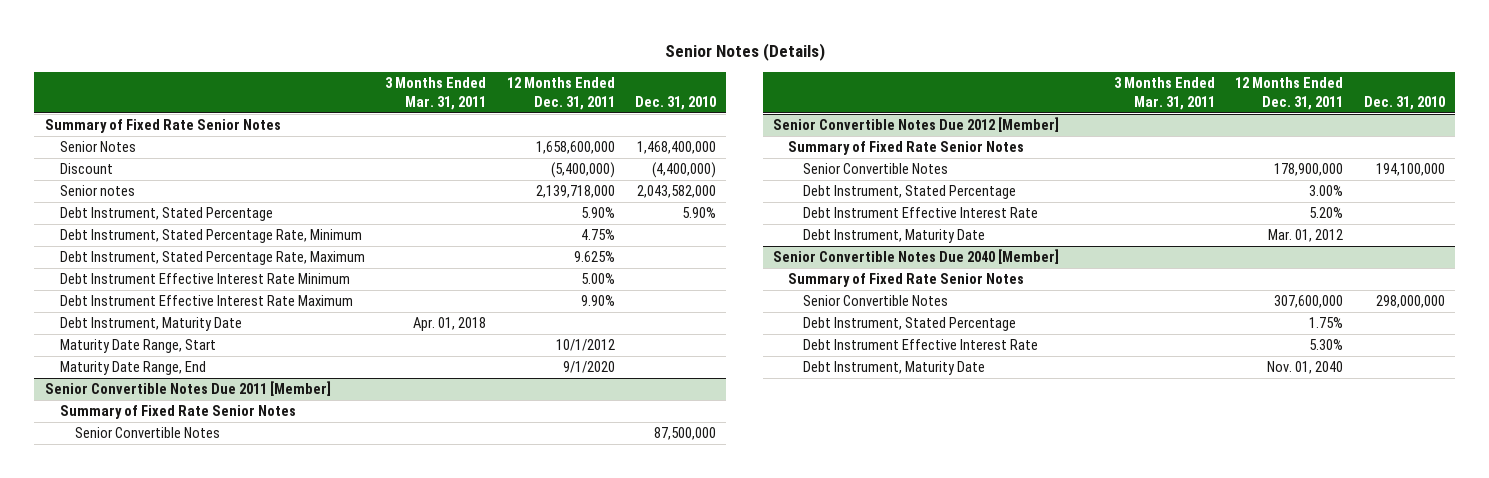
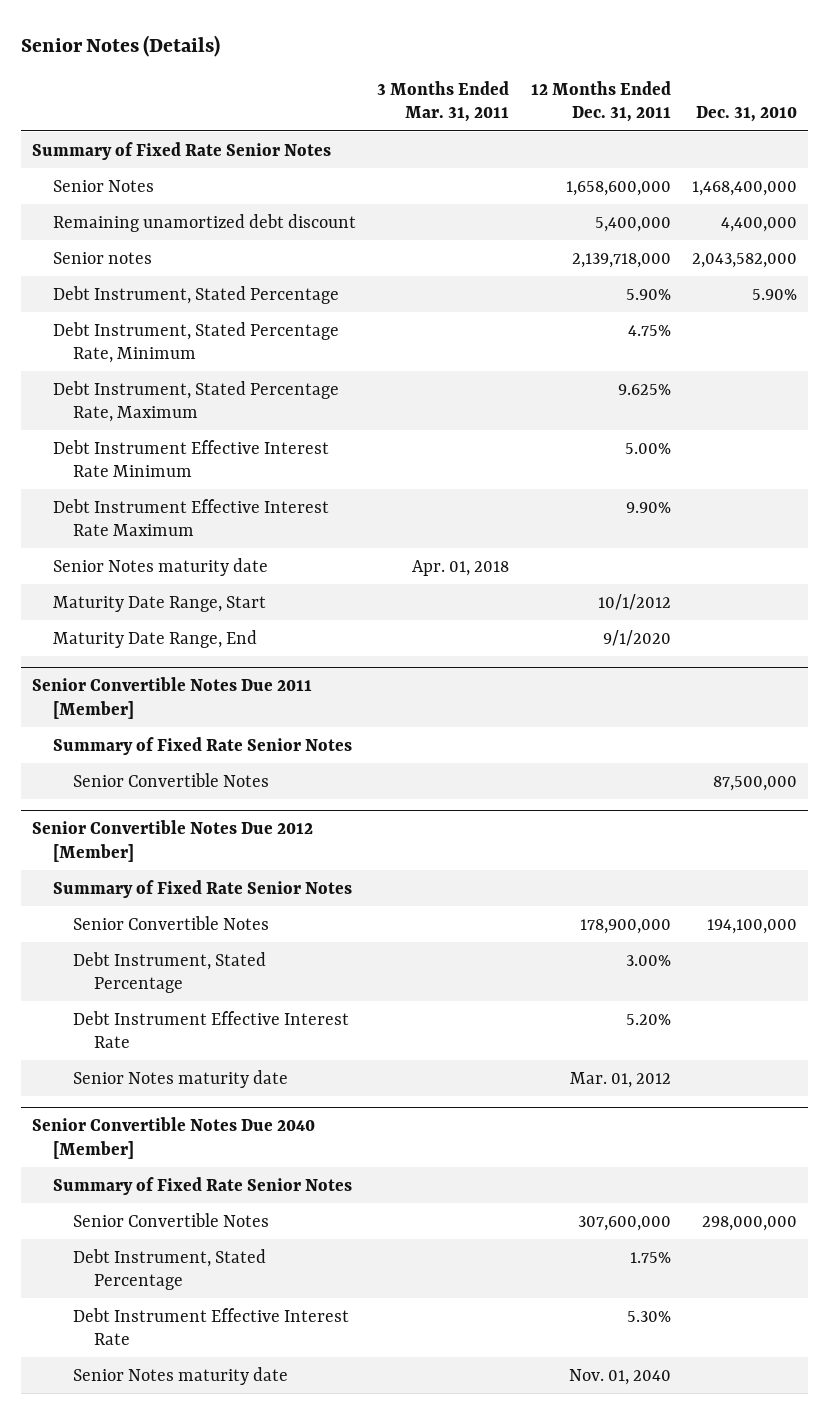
[59,163,113,175] Discount -> [52,213,356,232] Remaining unamortized debt discount
[550,162,615,179] (5,400,000) -> [594,216,671,232] 5,400,000
[652,162,717,179] (4,400,000) -> [721,216,798,232] 4,400,000
[59,317,242,332] Debt Instrument, Maturity Date -> [52,557,268,576] Senior Notes maturity date
[803,229,986,244] Debt Instrument, Maturity Date -> [73,1069,289,1088] Senior Notes maturity date
[803,361,986,376] Debt Instrument, Maturity Date -> [73,1366,289,1385] Senior Notes maturity date

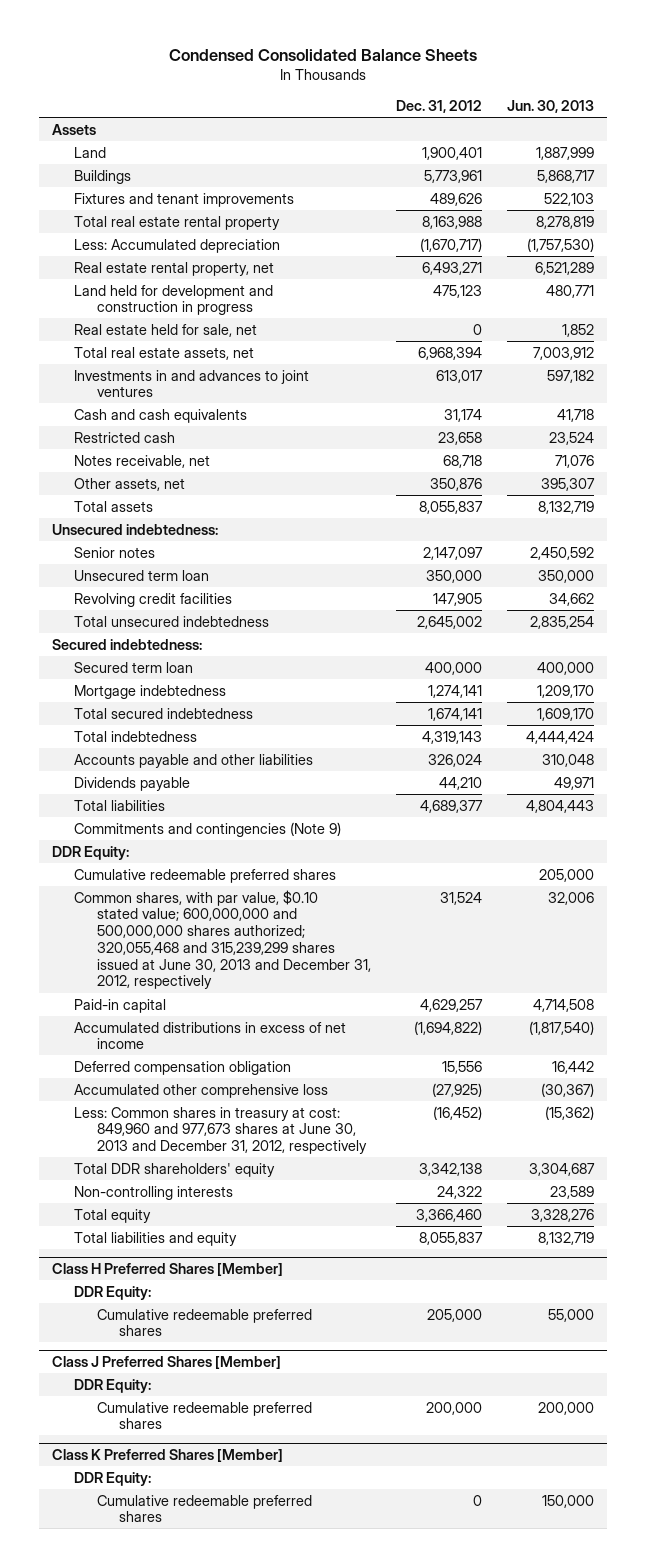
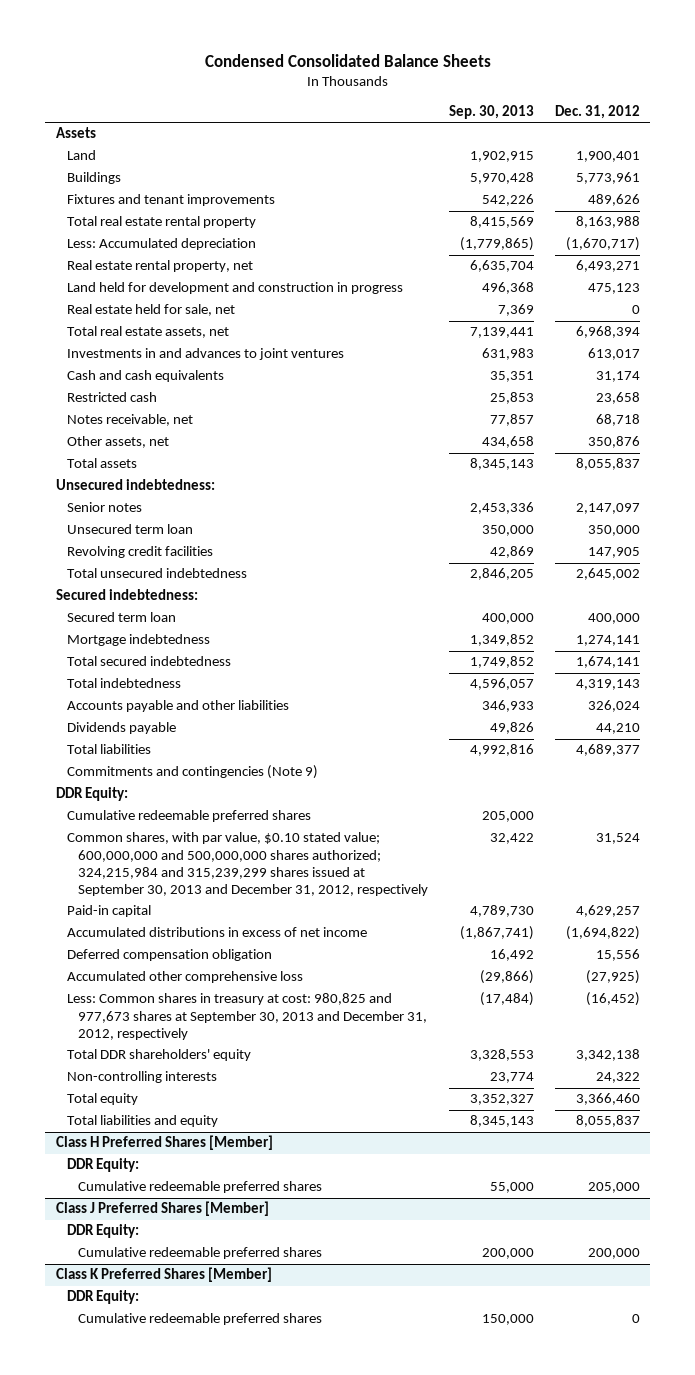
[507,100,595,114] Jun. 30, 2013 -> none
none -> [448,105,534,120] Sep. 30, 2013
[74,889,371,990] Common shares, with par value, $0.10 stated value; 600,000,000 and 500,000,000 shares authorized; 320,055,468 and 315,239,299 shares issued at June 30, 2013 and December 31, 2012, respectively -> [66,832,428,896] Common shares, with par value, $0.10 stated value; 600,000,000 and 500,000,000 shares authorized; 324,215,984 and 315,239,299 shares issued at September 30, 2013 and December 31, 2012, respectively
[74,1106,367,1155] Less: Common shares in treasury at cost: 849,960 and 977,673 shares at June 30, 2013 and December 31, 2012, respectively -> [66,993,427,1040] Less: Common shares in treasury at cost: 980,825 and 977,673 shares at September 30, 2013 and December 31, 2012, respectively

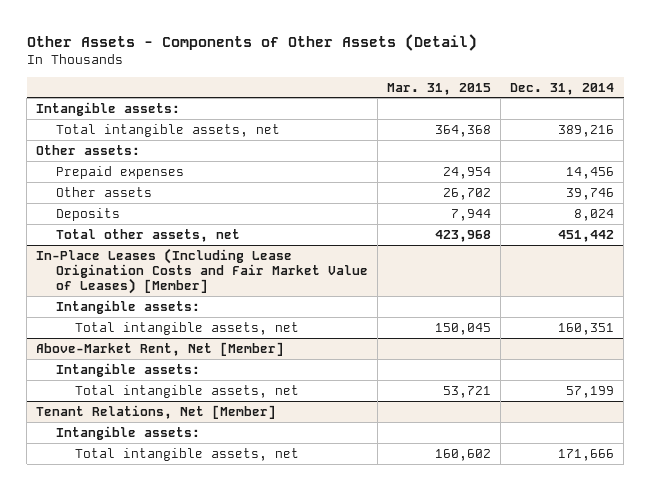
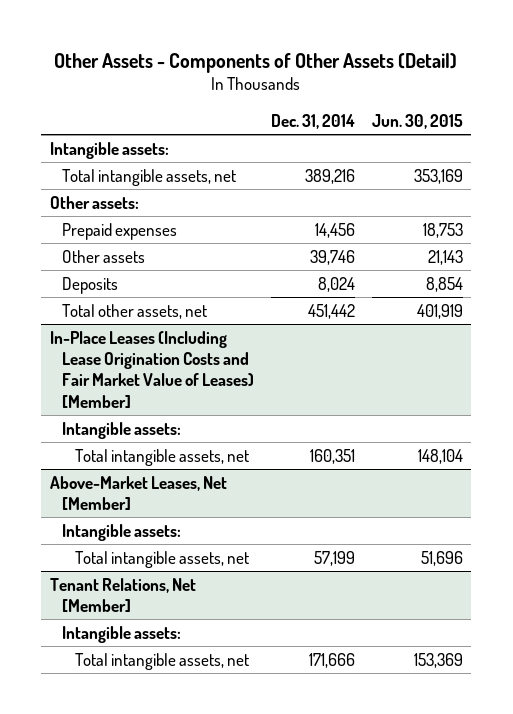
[386,82,491,95] Mar. 31, 2015 -> none
none -> [372,113,464,129] Jun. 30, 2015
[36,341,285,356] Above-Market Rent, Net [Member] -> [49,475,227,511] Above-Market Leases, Net [Member]

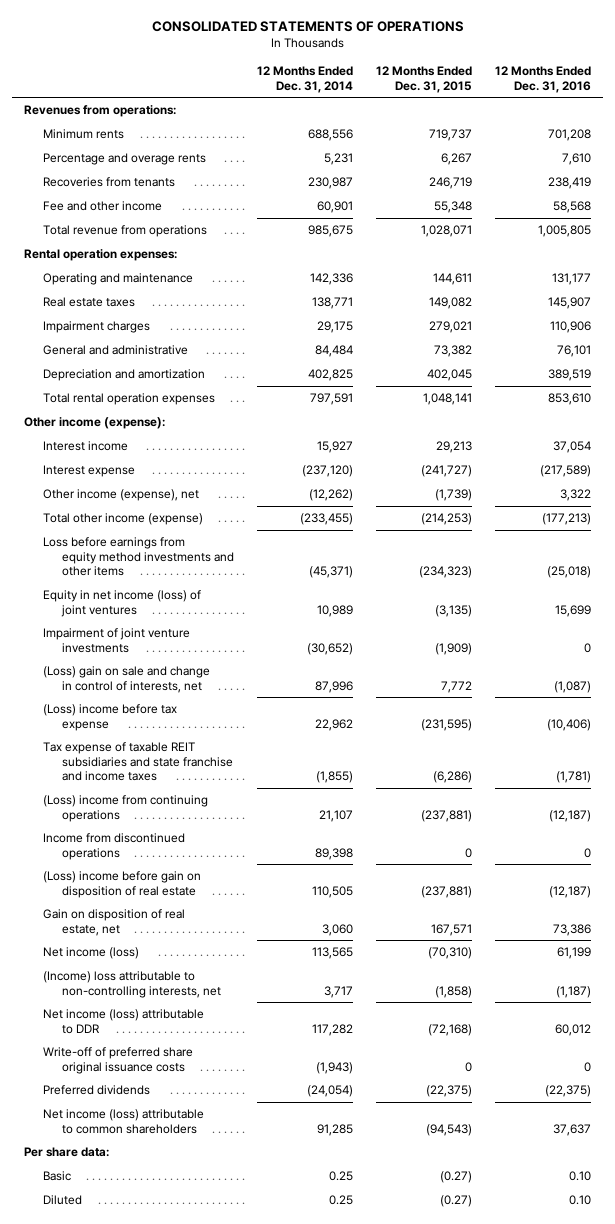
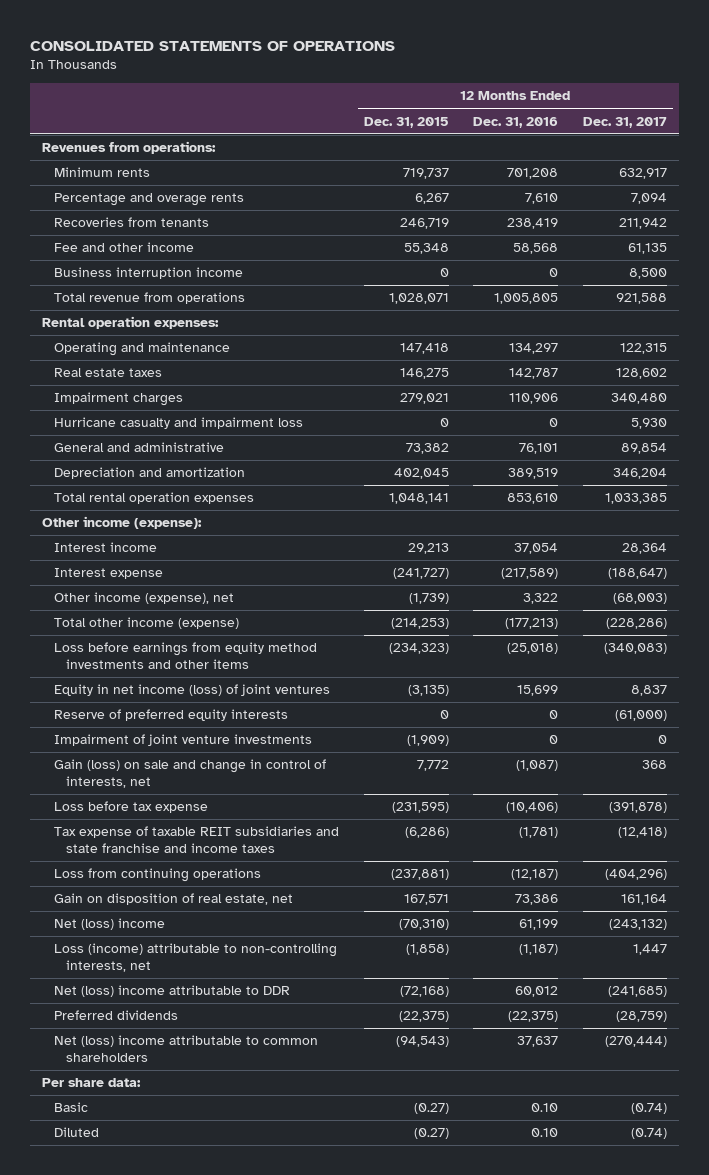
[256,66,353,93] 12 Months Ended Dec. 31, 2014 -> none
none -> [582,116,667,128] Dec. 31, 2017
none -> [54,267,244,280] Business interruption income
[433,273,473,286] 144,611 -> [399,343,449,355] 147,418
[552,273,592,286] 131,177 -> [509,343,559,355] 134,297
[429,297,473,310] 149,082 -> [399,368,449,380] 146,275
[548,297,592,310] 145,907 -> [509,368,559,380] 142,787
none -> [54,417,304,430] Hurricane casualty and impairment loss
none -> [54,709,289,722] Reserve of preferred equity interests
[42,666,210,693] (Loss) gain on sale and change in control of interests, net -> [54,759,327,788] Gain (loss) on sale and change in control of interests, net
[42,704,177,731] (Loss) income before tax expense -> [54,801,209,814] Loss before tax expense
[42,833,185,860] Income from discontinued operations -> none
[42,871,201,898] (Loss) income before gain on disposition of real estate -> none
[42,795,208,822] (Loss) income from continuing operations -> [54,868,262,883] Loss from continuing operations
[42,1047,193,1074] Write-off of preferred share original issuance costs -> none
[42,947,139,960] Net income (loss) -> [54,918,166,931] Net (loss) income
[42,971,221,998] (Income) loss attributable to non-controlling interests, net -> [54,943,338,972] Loss (income) attributable to non-controlling interests, net
[42,1009,204,1034] Net income (loss) attributable to DDR -> [54,985,291,998] Net (loss) income attributable to DDR
[42,1109,204,1134] Net income (loss) attributable to common shareholders -> [54,1035,319,1062] Net (loss) income attributable to common shareholders

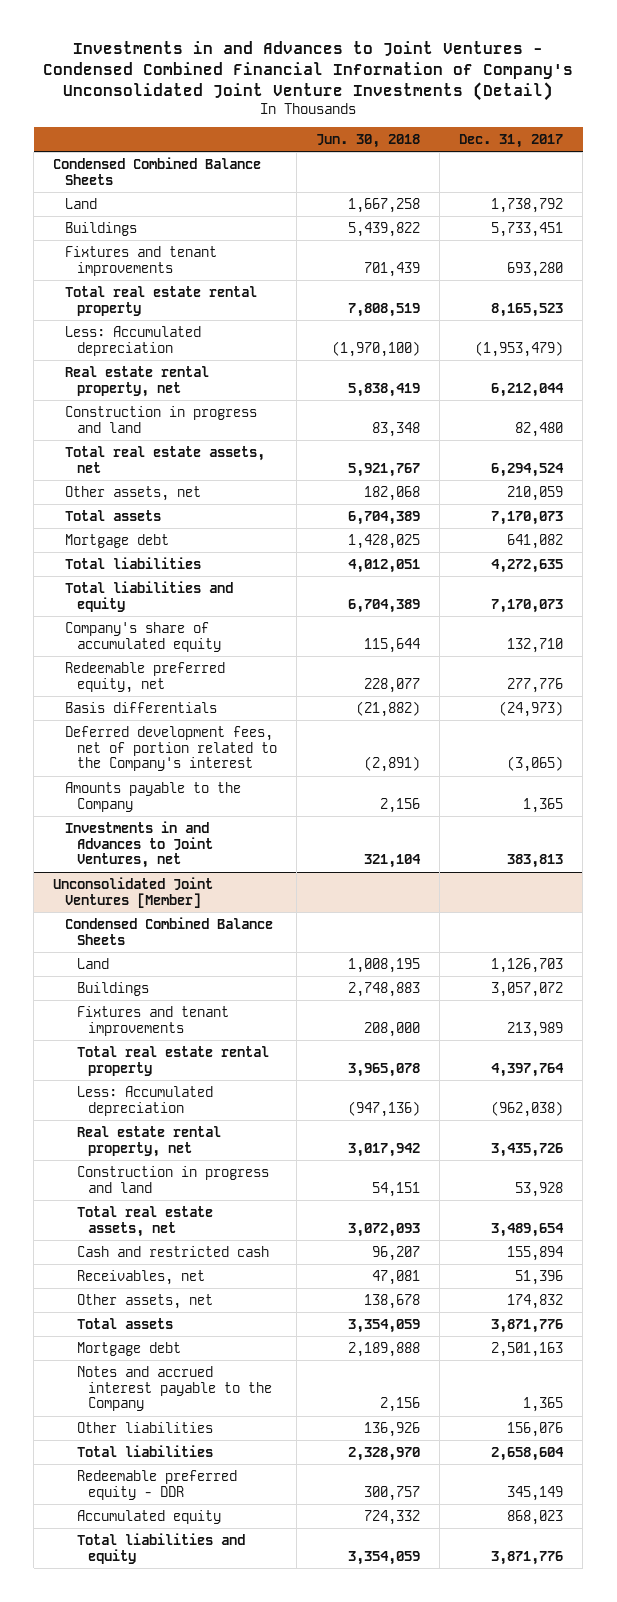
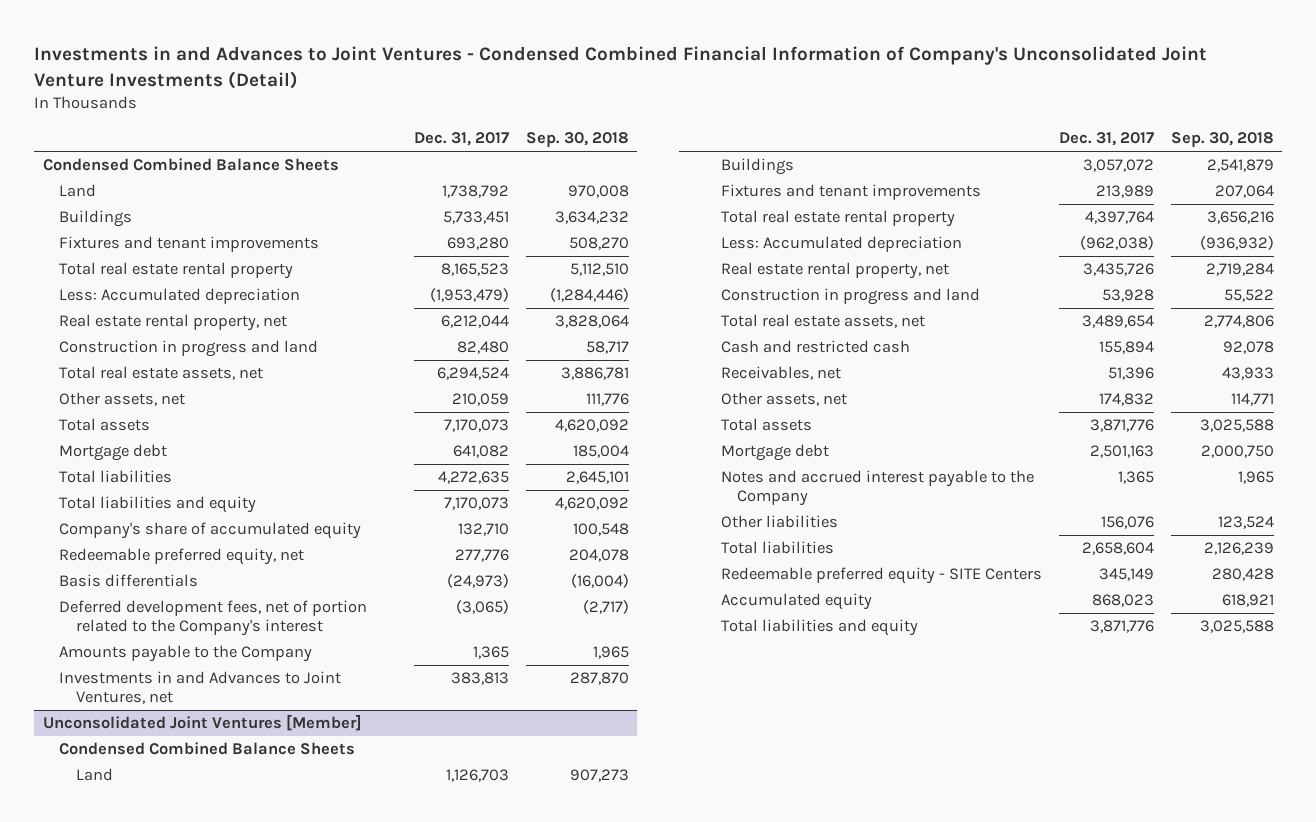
[315,133,420,148] Jun. 30, 2018 -> none
none -> [525,132,629,148] Sep. 30, 2018
[76,1469,237,1500] Redeemable preferred equity - DDR -> [720,567,1042,585] Redeemable preferred equity - SITE Centers

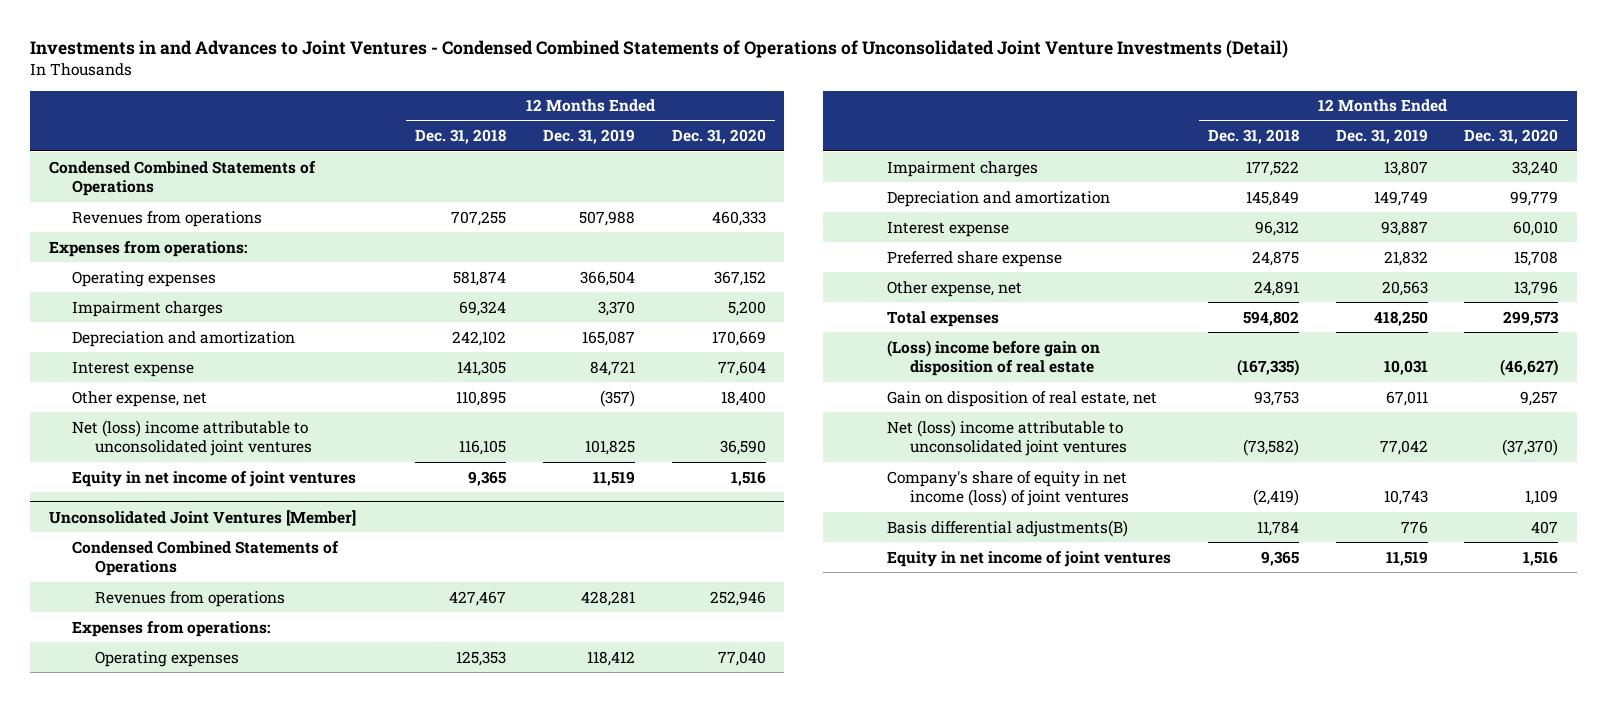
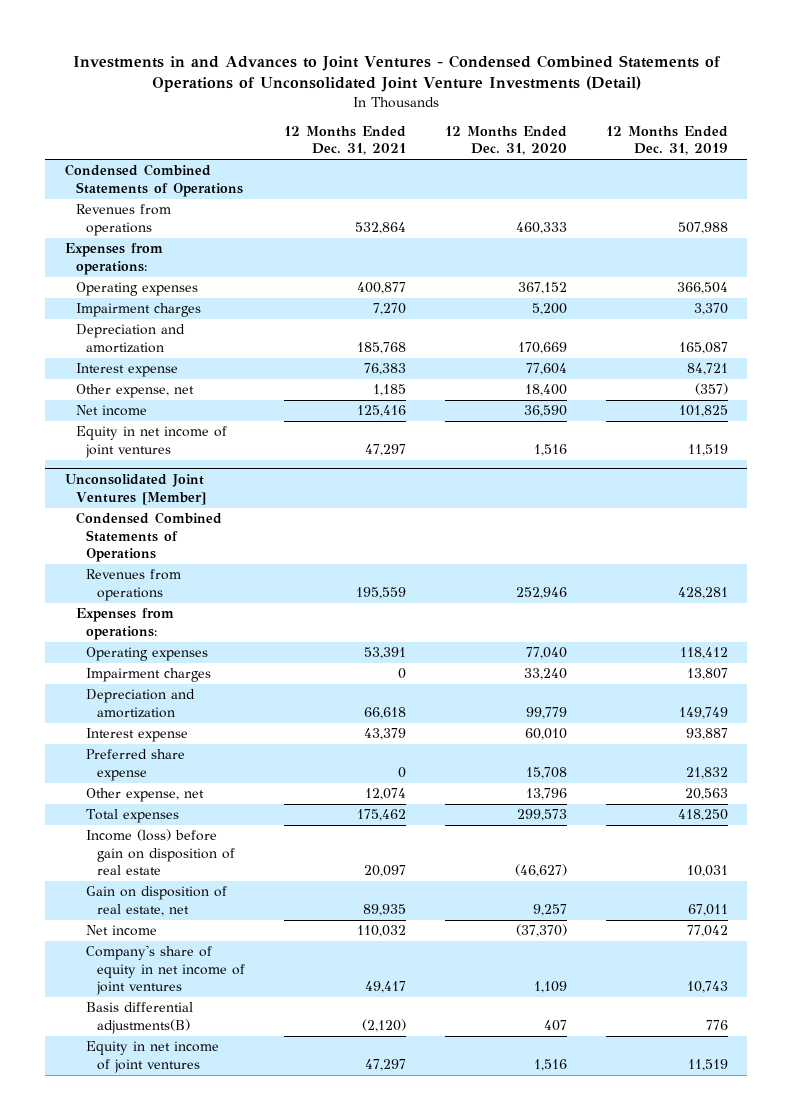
[415,129,507,145] Dec. 31, 2018 -> none
none -> [284,125,407,156] 12 Months Ended Dec. 31, 2021
[71,419,312,457] Net (loss) income attributable to unconsolidated joint ventures -> [75,405,147,417] Net income
[887,339,1101,377] (Loss) income before gain on disposition of real estate -> [86,829,236,876] Income (loss) before gain on disposition of real estate
[887,419,1127,457] Net (loss) income attributable to unconsolidated joint ventures -> [86,925,158,937] Net income
[887,470,1129,507] Company's share of equity in net income (loss) of joint ventures -> [86,945,246,996] Company's share of equity in net income of joint ventures

